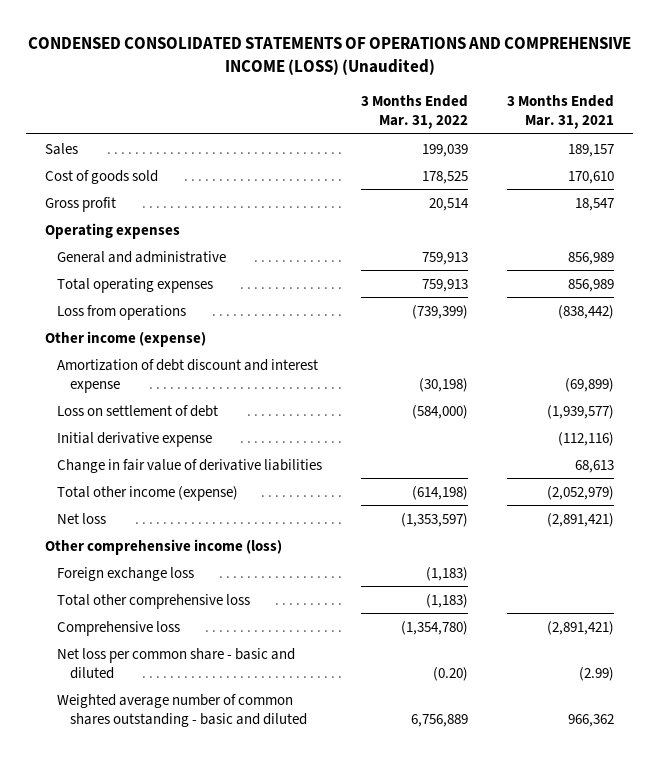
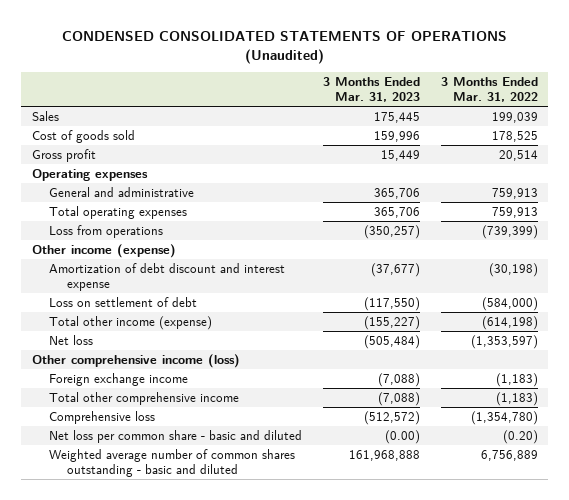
[27,37,631,76] CONDENSED CONSOLIDATED STATEMENTS OF OPERATIONS AND COMPREHENSIVE INCOME (LOSS) (Unaudited) -> [61,30,507,64] CONDENSED CONSOLIDATED STATEMENTS OF OPERATIONS (Unaudited)
[507,94,615,129] 3 Months Ended Mar. 31, 2021 -> none
none -> [323,76,421,103] 3 Months Ended Mar. 31, 2023
[57,431,213,447] Initial derivative expense -> none
[57,458,323,473] Change in fair value of derivative liabilities -> none
[57,566,195,581] Foreign exchange loss -> [49,372,189,386] Foreign exchange income
[57,593,251,609] Total other comprehensive loss -> [49,391,240,405] Total other comprehensive income

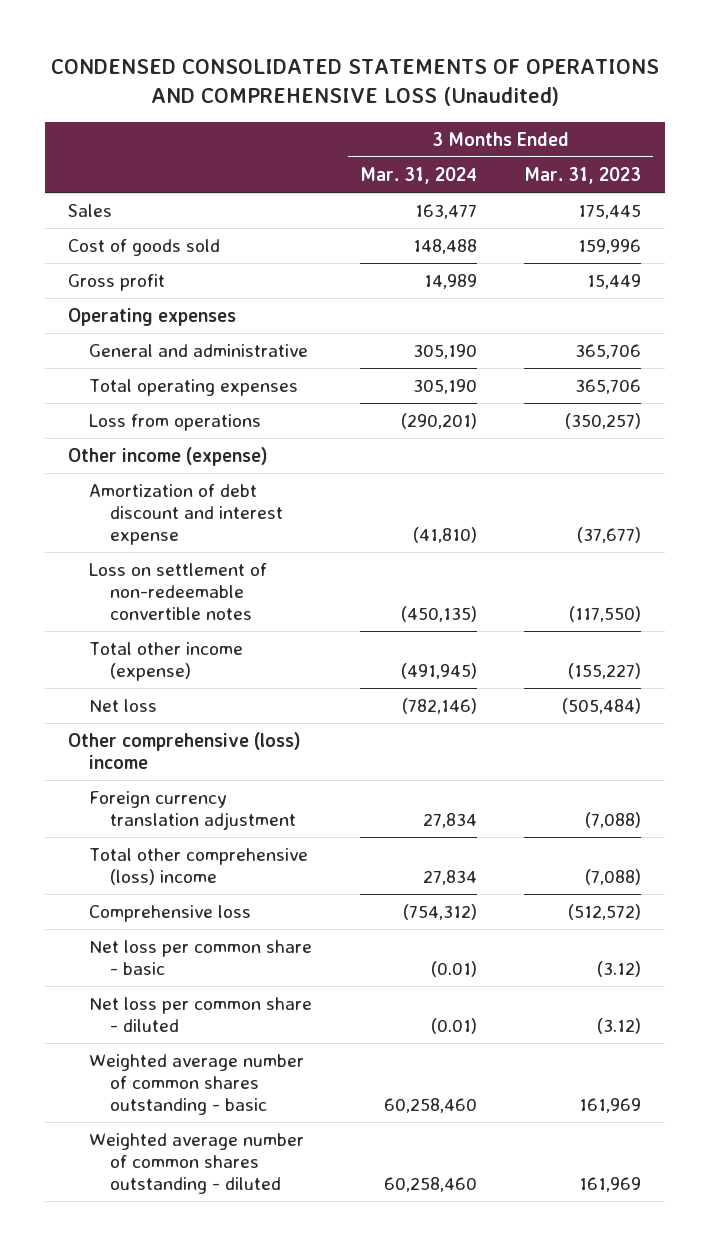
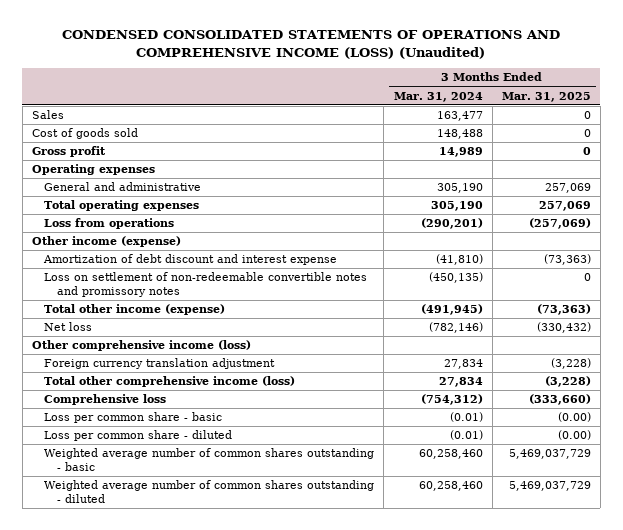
[50,58,659,106] CONDENSED CONSOLIDATED STATEMENTS OF OPERATIONS AND COMPREHENSIVE LOSS (Unaudited) -> [62,30,561,59] CONDENSED CONSOLIDATED STATEMENTS OF OPERATIONS AND COMPREHENSIVE INCOME (LOSS) (Unaudited)
[524,166,642,184] Mar. 31, 2023 -> none
none -> [501,91,591,102] Mar. 31, 2025
[89,563,268,620] Loss on settlement of non-redeemable convertible notes -> [44,272,368,297] Loss on settlement of non-redeemable convertible notes and promissory notes
[68,732,302,769] Other comprehensive (loss) income -> [31,340,251,352] Other comprehensive income (loss)
[89,848,309,885] Total other comprehensive (loss) income -> [44,376,296,388] Total other comprehensive income (loss)
[89,940,313,975] Net loss per common share - basic -> [44,412,223,424] Loss per common share - basic
[89,997,313,1032] Net loss per common share - diluted -> [44,430,233,442] Loss per common share - diluted

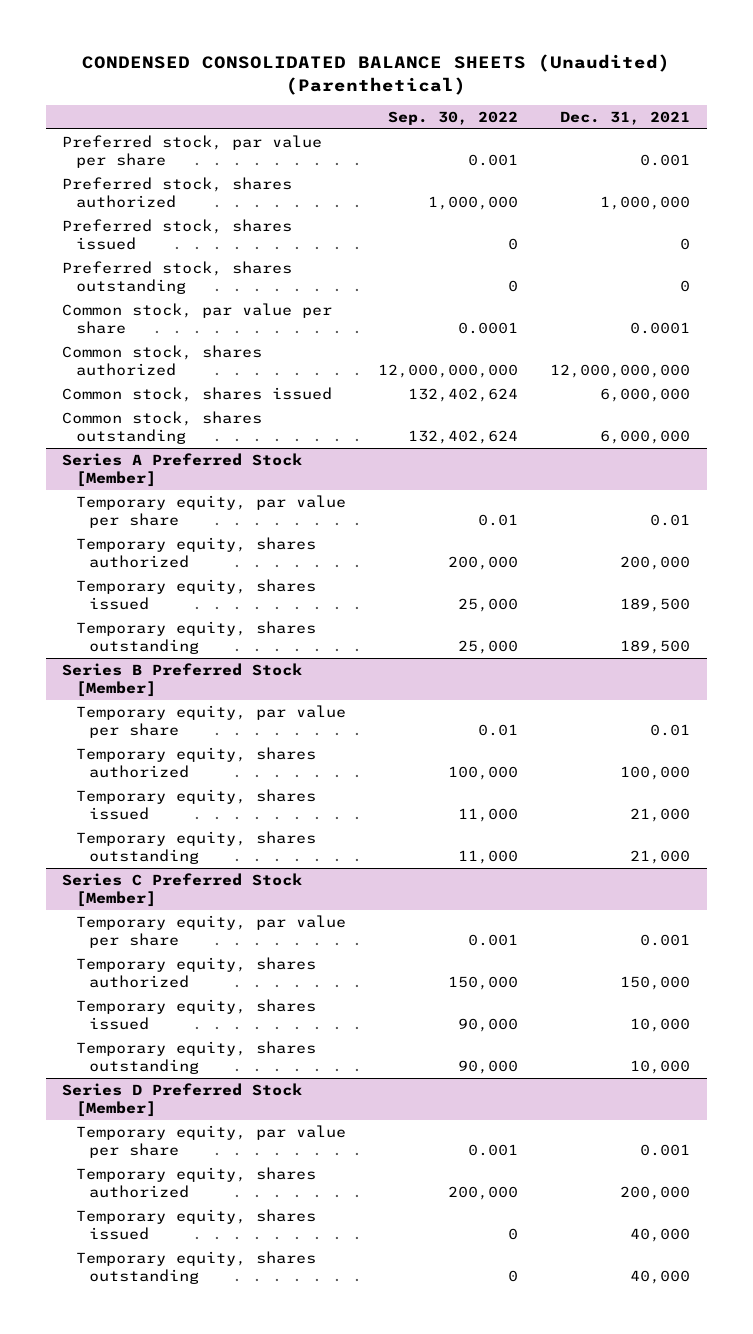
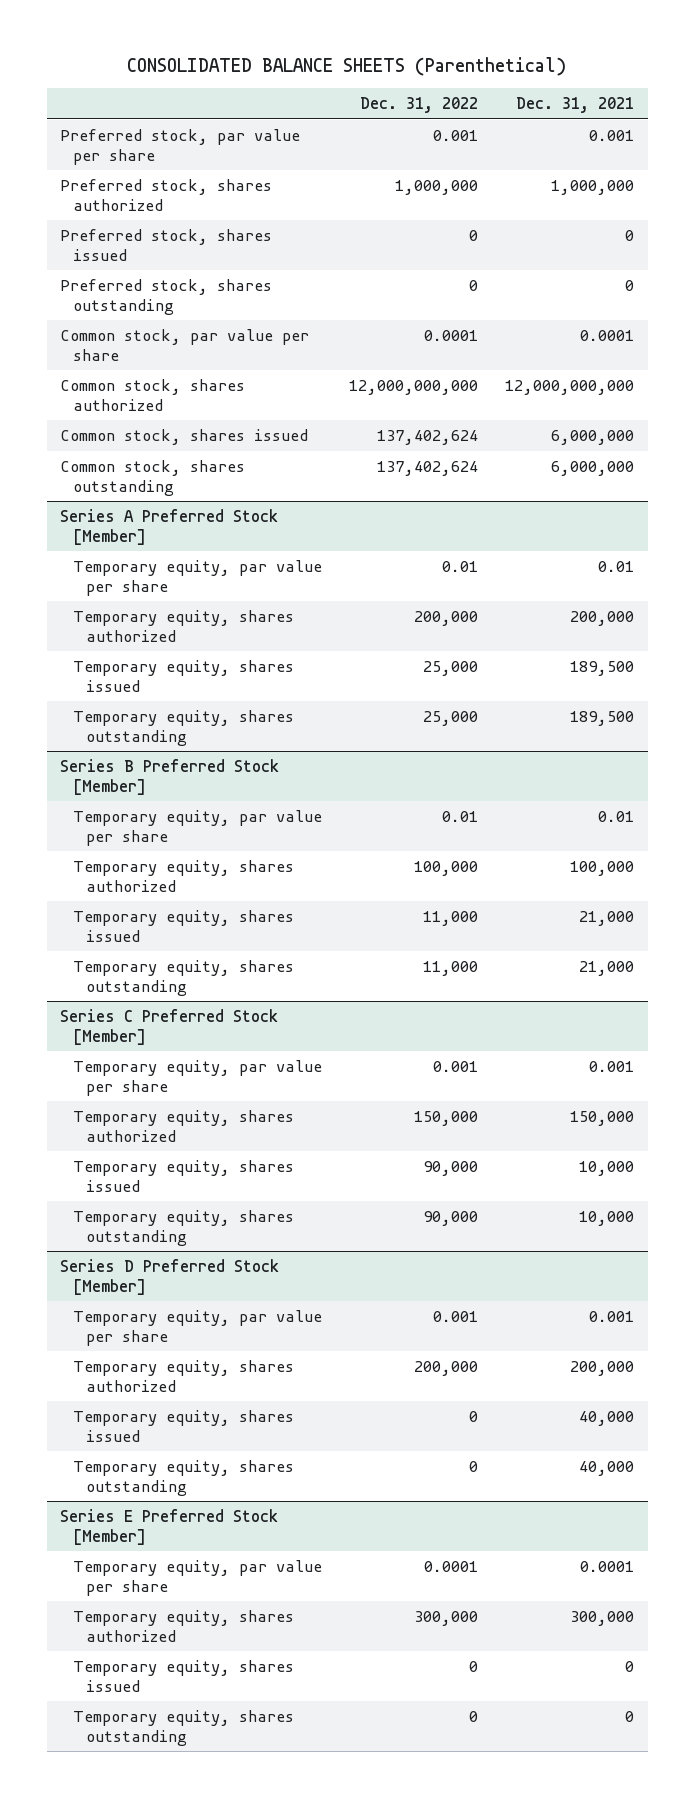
[82,54,671,95] CONDENSED CONSOLIDATED BALANCE SHEETS (Unaudited) (Parenthetical) -> [127,56,567,76] CONSOLIDATED BALANCE SHEETS (Parenthetical)
[388,110,519,125] Sep. 30, 2022 -> none
none -> [360,97,479,114] Dec. 31, 2022
none -> [60,1508,279,1545] Series E Preferred Stock [Member]
none -> [72,1559,322,1596] Temporary equity, par value per share
none -> [72,1609,294,1642] Temporary equity, shares authorized
none -> [72,1659,294,1692] Temporary equity, shares issued
none -> [72,1709,294,1746] Temporary equity, shares outstanding

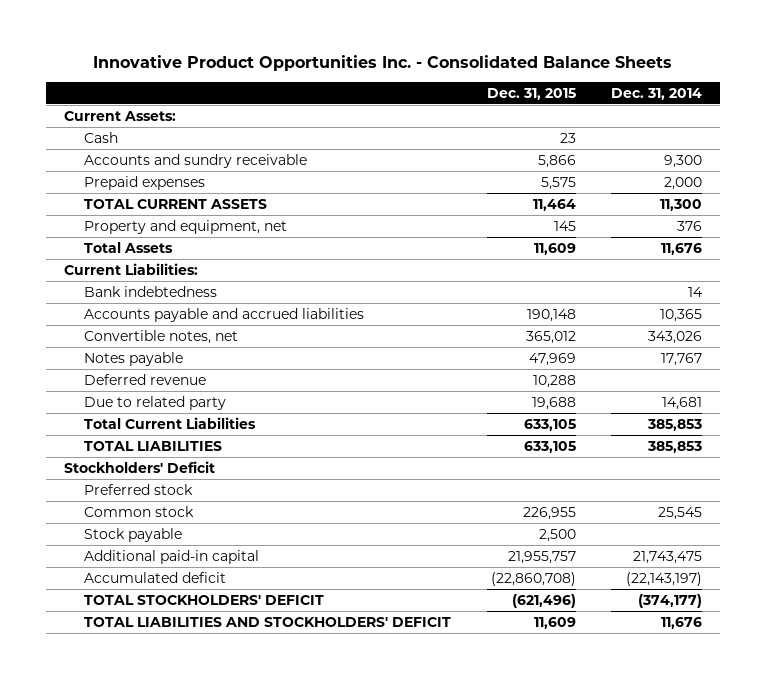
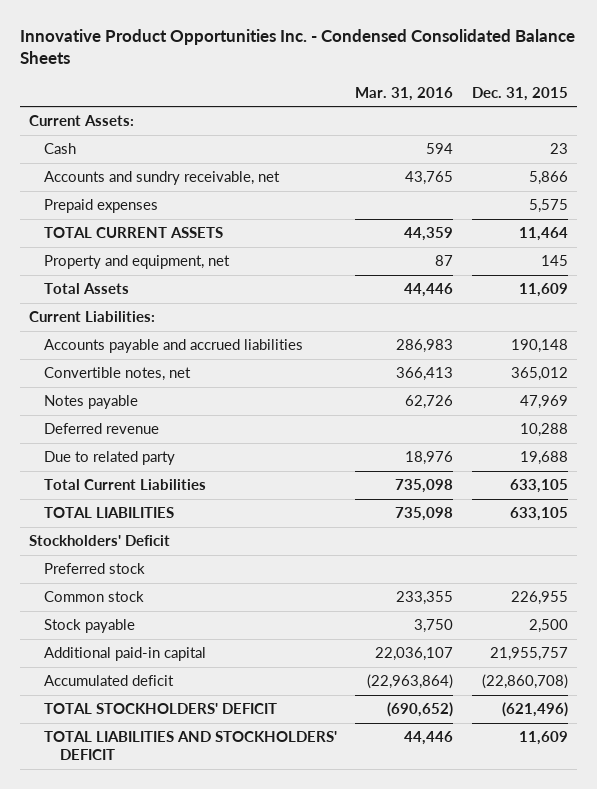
[93,54,673,71] Innovative Product Opportunities Inc. - Consolidated Balance Sheets -> [19,29,575,65] Innovative Product Opportunities Inc. - Condensed Consolidated Balance Sheets
[611,87,703,100] Dec. 31, 2014 -> none
none -> [355,86,454,101] Mar. 31, 2016
[83,153,307,168] Accounts and sundry receivable -> [44,170,281,185] Accounts and sundry receivable, net
[83,285,217,297] Bank indebtedness -> none

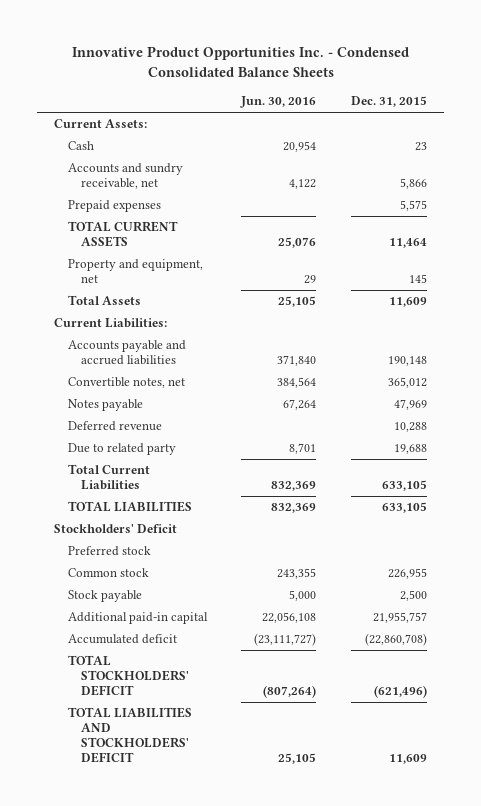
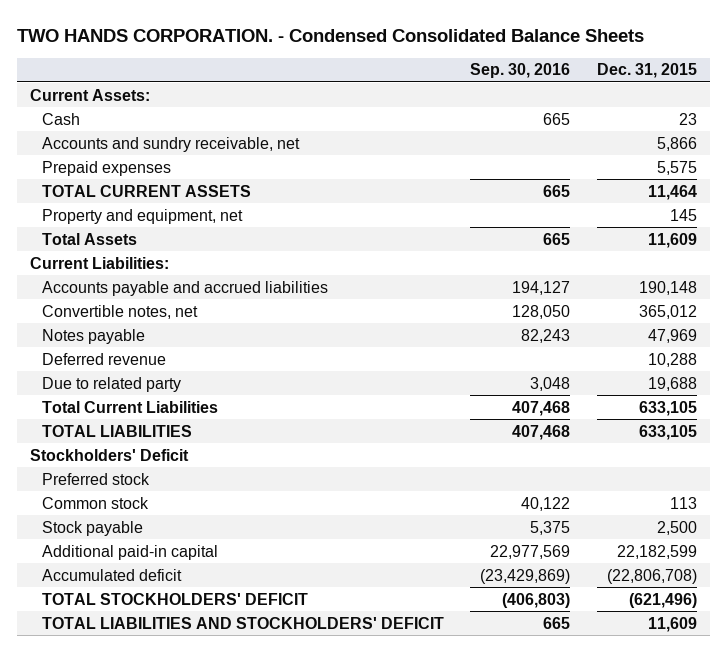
[71,46,409,77] Innovative Product Opportunities Inc. - Condensed Consolidated Balance Sheets -> [16,28,644,42] TWO HANDS CORPORATION. - Condensed Consolidated Balance Sheets
[240,96,317,109] Jun. 30, 2016 -> none
none -> [470,63,571,79] Sep. 30, 2016
[387,568,427,580] 226,955 -> [669,496,697,509] 113
[372,612,427,624] 21,955,757 -> [616,544,697,559] 22,182,599
[364,633,427,647] (22,860,708) -> [606,568,697,584] (22,806,708)

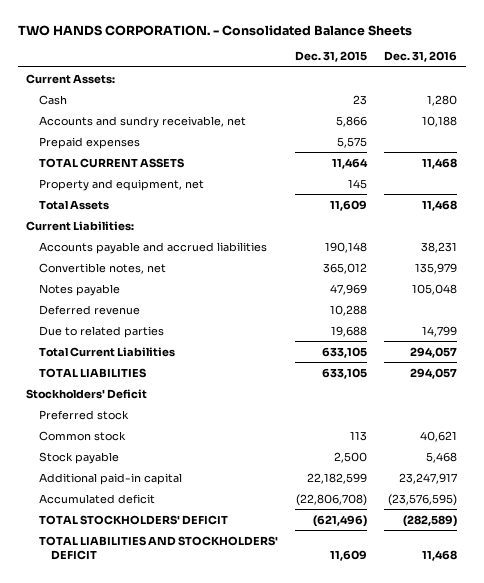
[16,28,644,42] TWO HANDS CORPORATION. - Condensed Consolidated Balance Sheets -> [17,24,412,36] TWO HANDS CORPORATION. - Consolidated Balance Sheets
[470,63,571,79] Sep. 30, 2016 -> none
none -> [384,51,458,63] Dec. 31, 2016
[41,376,181,392] Due to related party -> [38,325,164,338] Due to related parties

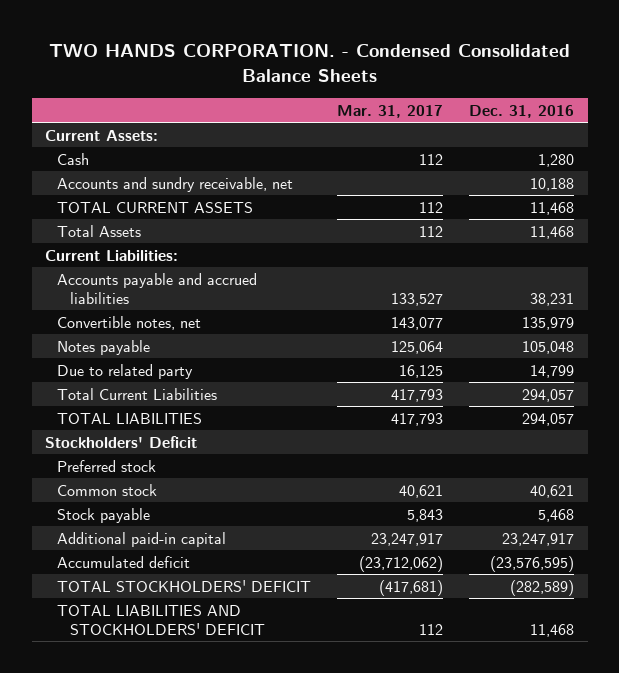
[17,24,412,36] TWO HANDS CORPORATION. - Consolidated Balance Sheets -> [48,43,570,82] TWO HANDS CORPORATION. - Condensed Consolidated Balance Sheets
[294,51,367,63] Dec. 31, 2015 -> none
none -> [337,104,444,118] Mar. 31, 2017
[38,136,140,149] Prepaid expenses -> none
[38,178,204,191] Property and equipment, net -> none
[38,304,140,315] Deferred revenue -> none
[38,325,164,338] Due to related parties -> [57,363,194,379] Due to related party

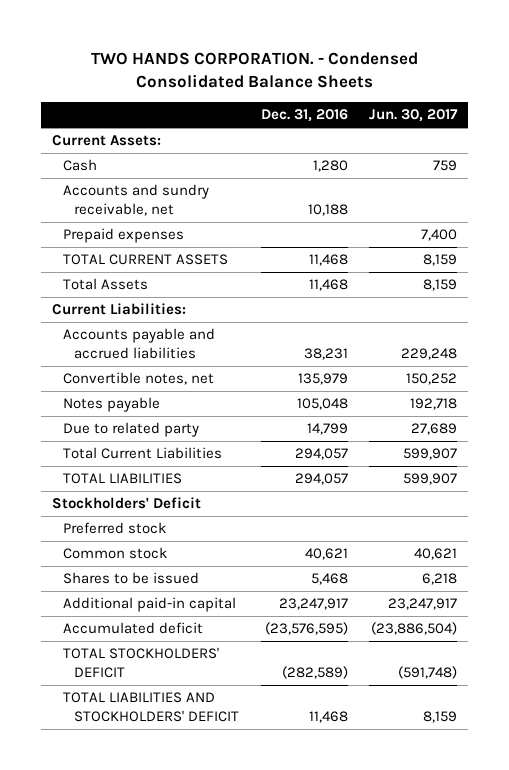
[337,104,444,118] Mar. 31, 2017 -> none
none -> [369,109,459,123] Jun. 30, 2017
none -> [63,228,185,244] Prepaid expenses
[57,507,151,523] Stock payable -> [63,572,200,585] Shares to be issued

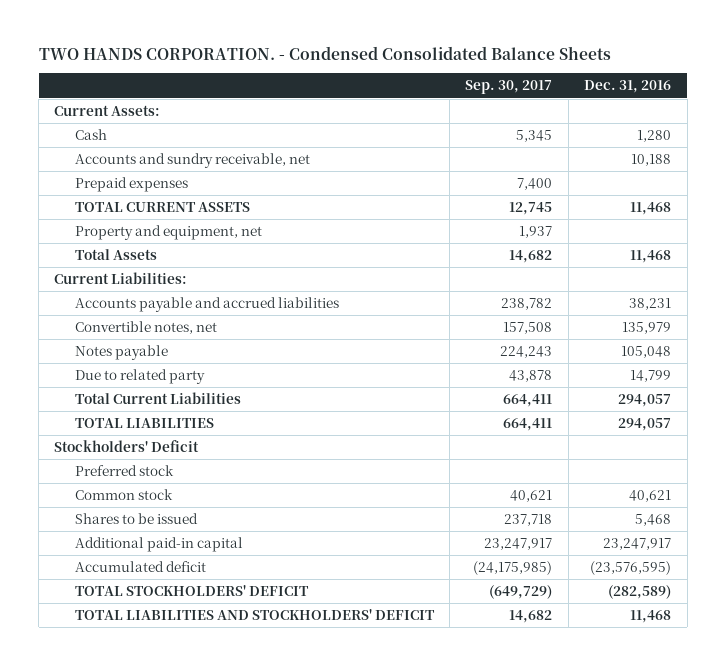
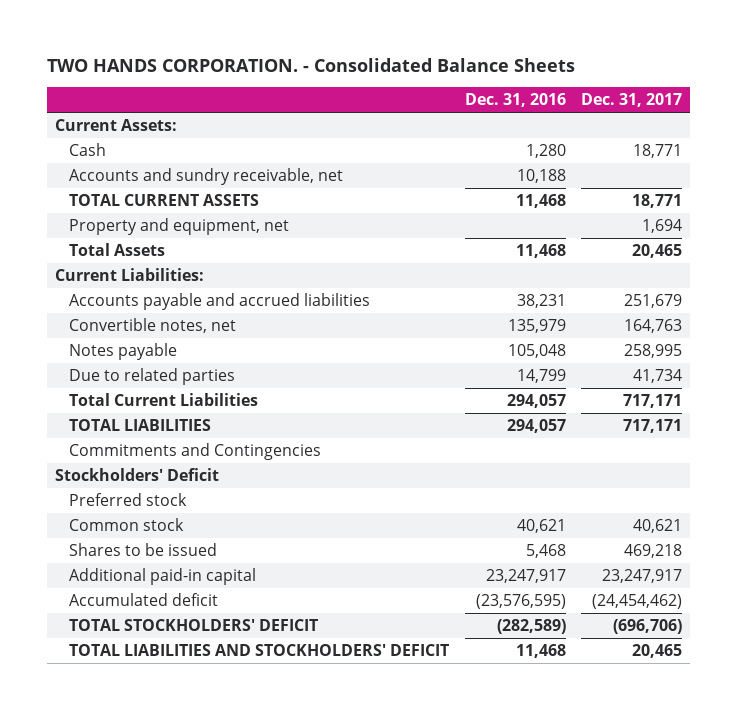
[38,45,611,60] TWO HANDS CORPORATION. - Condensed Consolidated Balance Sheets -> [47,57,576,72] TWO HANDS CORPORATION. - Consolidated Balance Sheets
[465,80,553,95] Sep. 30, 2017 -> none
none -> [581,93,683,108] Dec. 31, 2017
[74,177,188,193] Prepaid expenses -> none
[74,369,205,385] Due to related party -> [69,368,236,386] Due to related parties
none -> [69,443,322,461] Commitments and Contingencies

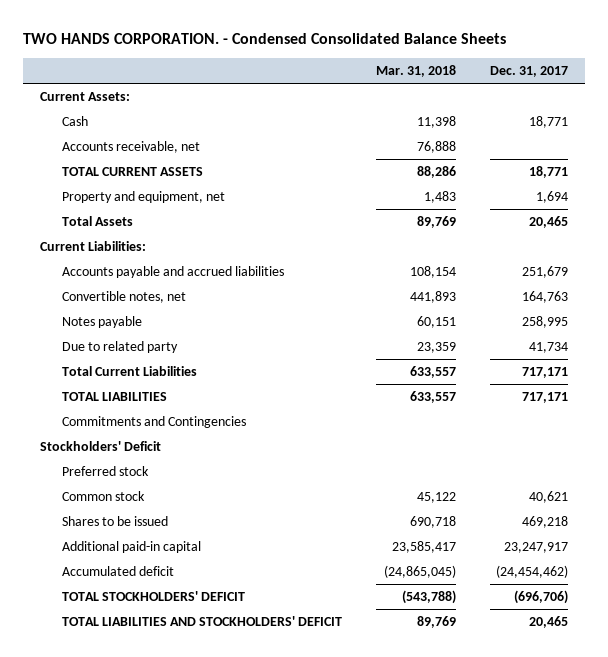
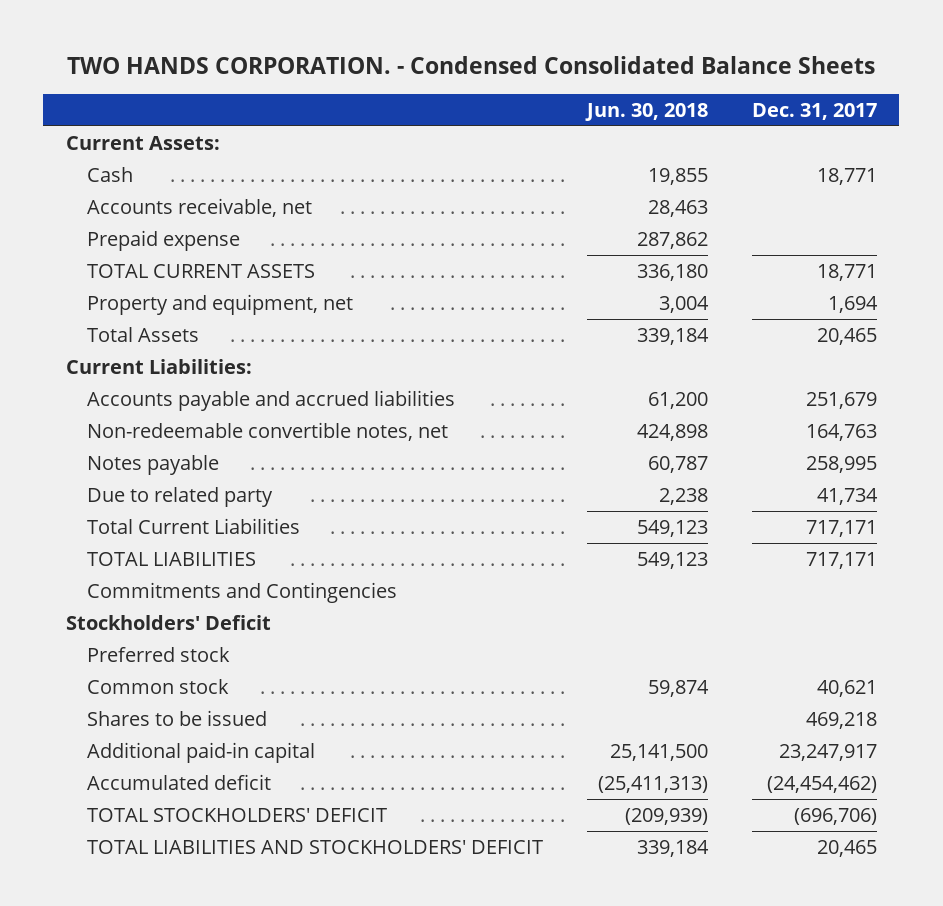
[375,65,456,78] Mar. 31, 2018 -> none
none -> [584,103,708,122] Jun. 30, 2018
none -> [86,229,240,251] Prepaid expense
[61,290,186,303] Convertible notes, net -> [86,421,448,441] Non-redeemable convertible notes, net

